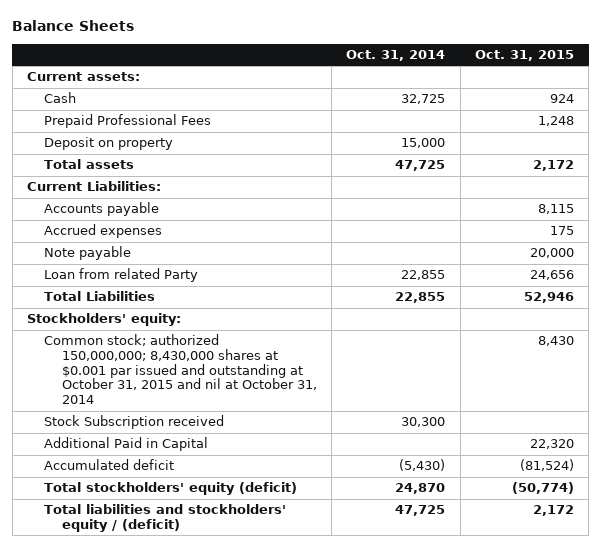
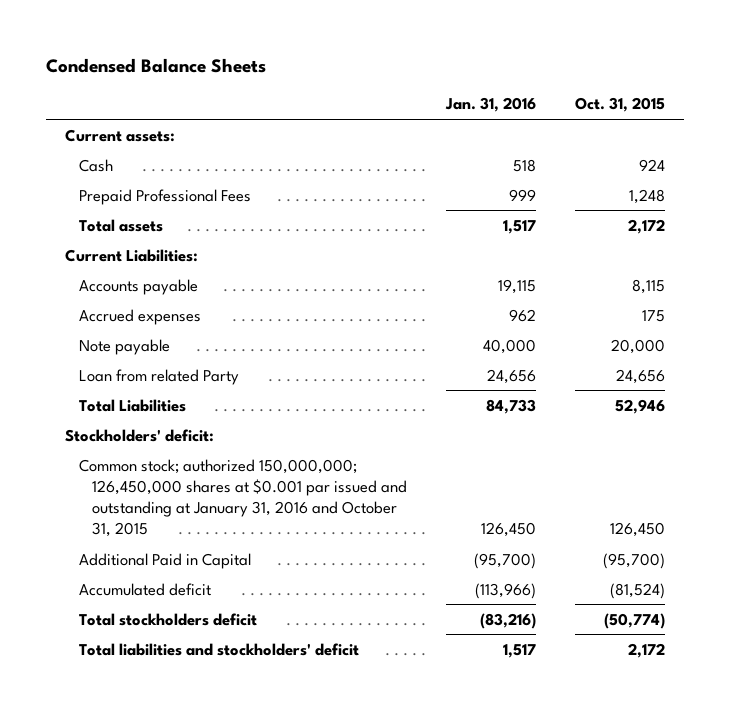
[12,20,135,32] Balance Sheets -> [46,57,267,73] Condensed Balance Sheets
[346,50,446,62] Oct. 31, 2014 -> none
none -> [444,97,536,113] Jan. 31, 2016
[44,137,174,151] Deposit on property -> none
[44,415,225,430] Stock Subscription received -> none
[27,313,182,327] Stockholders' equity: -> [65,428,215,442] Stockholders' deficit:
[44,334,317,405] Common stock; authorized 150,000,000; 8,430,000 shares at $0.001 par issued and outstanding at October 31, 2015 and nil at October 31, 2014 -> [78,458,408,537] Common stock; authorized 150,000,000; 126,450,000 shares at $0.001 par issued and outstanding at January 31, 2016 and October 31, 2015
[537,336,574,347] 8,430 -> [609,521,665,537] 126,450
[529,439,574,450] 22,320 -> [602,552,665,569] (95,700)
[44,482,298,496] Total stockholders' equity (deficit) -> [78,612,257,626] Total stockholders deficit
[44,504,287,533] Total liabilities and stockholders' equity / (deficit) -> [78,642,359,656] Total liabilities and stockholders' deficit

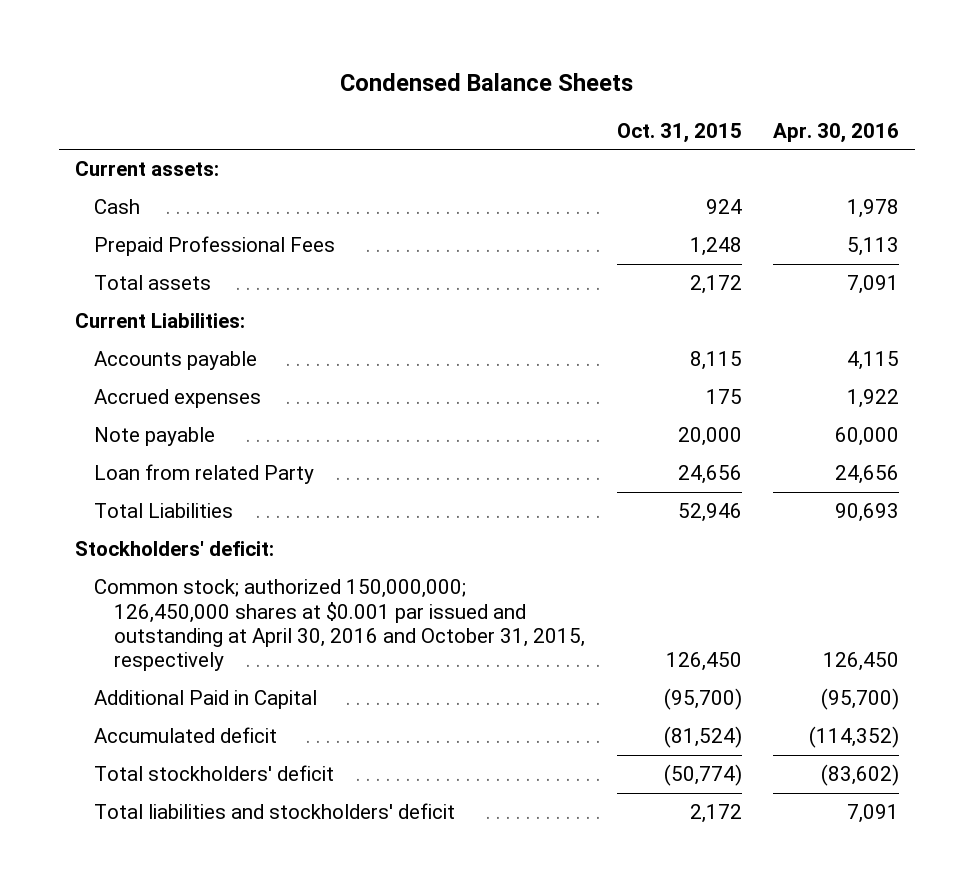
[444,97,536,113] Jan. 31, 2016 -> none
none -> [773,122,900,143] Apr. 30, 2016
[78,458,408,537] Common stock; authorized 150,000,000; 126,450,000 shares at $0.001 par issued and outstanding at January 31, 2016 and October 31, 2015 -> [94,579,586,672] Common stock; authorized 150,000,000; 126,450,000 shares at $0.001 par issued and outstanding at April 30, 2016 and October 31, 2015, respectively
[78,612,257,626] Total stockholders deficit -> [94,765,335,782] Total stockholders' deficit

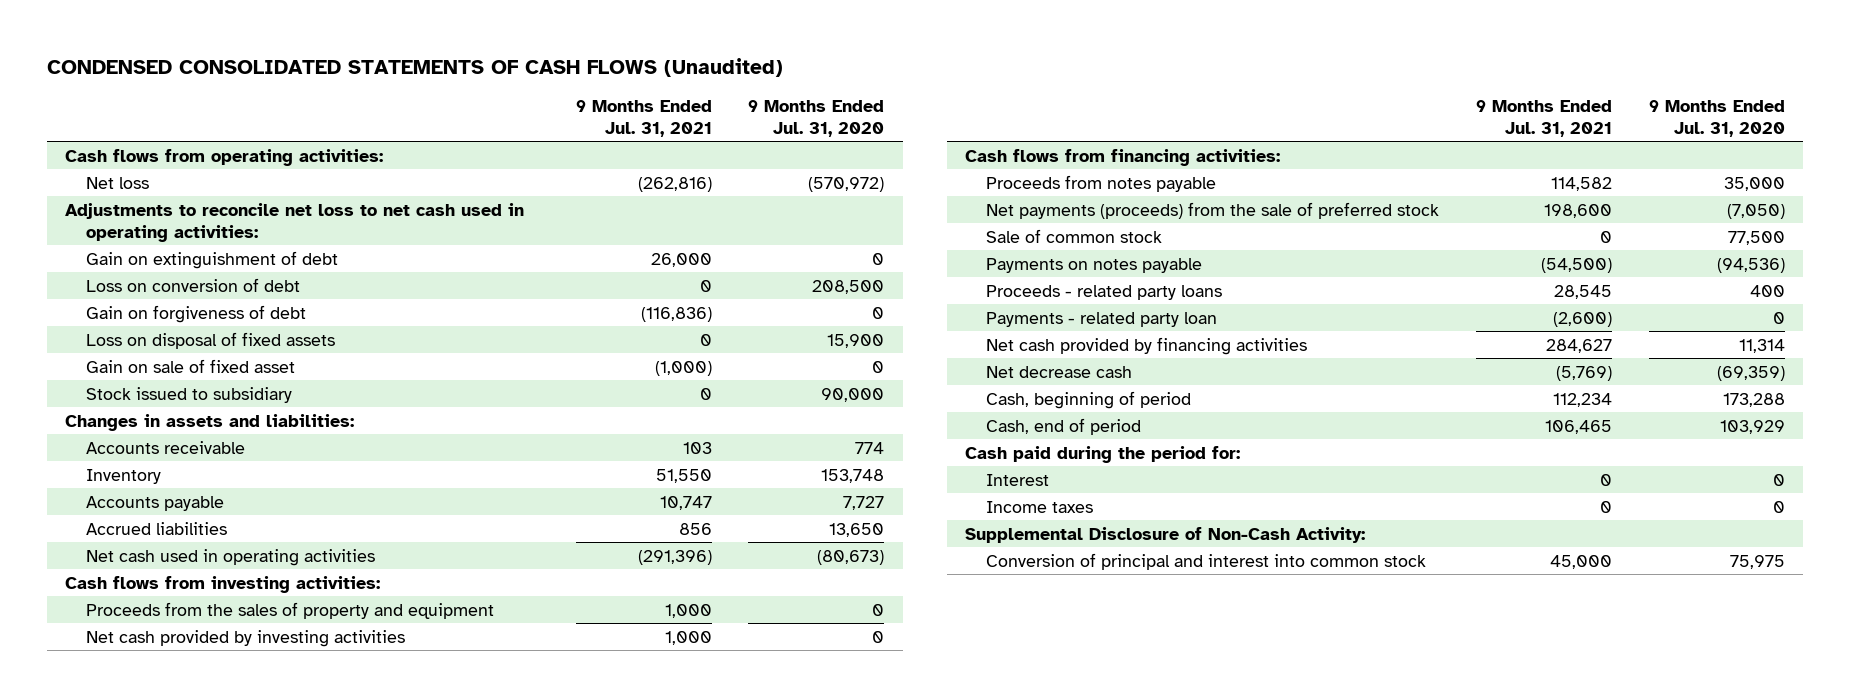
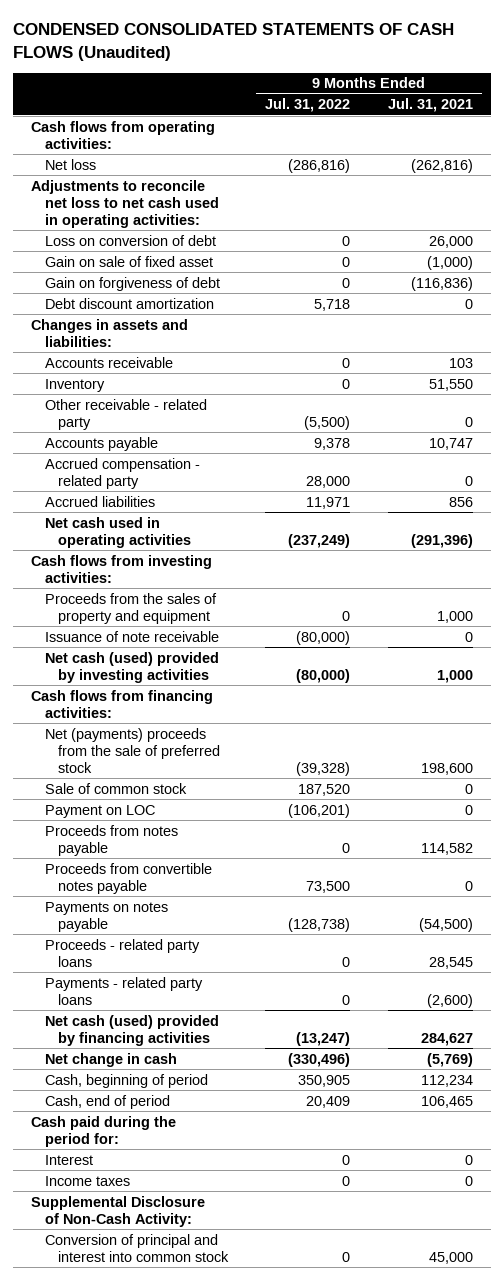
[748,99,885,137] 9 Months Ended Jul. 31, 2020 -> none
none -> [265,98,351,113] Jul. 31, 2022
[86,250,339,269] Gain on extinguishment of debt -> none
[86,331,336,349] Loss on disposal of fixed assets -> none
[699,279,712,292] 0 -> [428,235,473,248] 26,000
[86,386,293,403] Stock issued to subsidiary -> none
[86,304,307,323] Gain on forgiveness of debt -> [44,276,220,291] Gain on forgiveness of debt
none -> [44,297,214,309] Debt discount amortization
none -> [44,398,207,430] Other receivable - related party
none -> [44,457,200,489] Accrued compensation - related party
none -> [44,630,219,642] Issuance of note receivable
[86,629,406,647] Net cash provided by investing activities -> [44,651,219,683] Net cash (used) provided by investing activities
[986,201,1440,219] Net payments (proceeds) from the sale of preferred stock -> [44,727,221,773] Net (payments) proceeds from the sale of preferred stock
none -> [44,804,155,818] Payment on LOC
[986,174,1217,192] Proceeds from notes payable -> [44,824,178,856] Proceeds from notes payable
none -> [44,862,212,894] Proceeds from convertible notes payable
[986,311,1218,327] Payments - related party loan -> [44,976,203,1005] Payments - related party loans
[986,336,1308,355] Net cash provided by financing activities -> [44,1014,219,1046] Net cash (used) provided by financing activities
[986,365,1133,378] Net decrease cash -> [44,1052,177,1067] Net change in cash

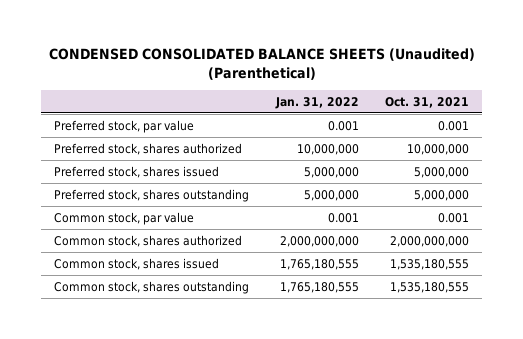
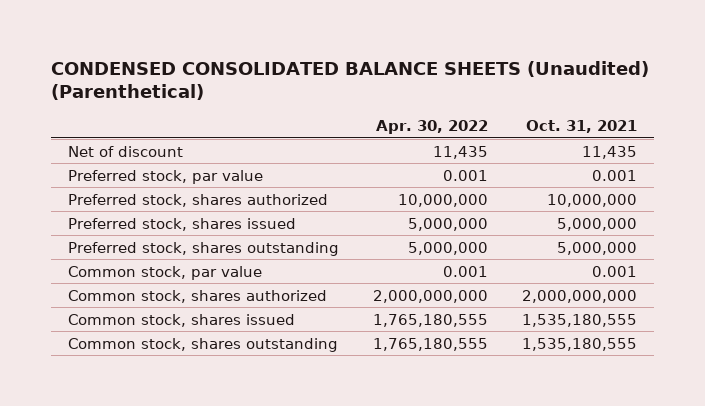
[274,96,359,109] Jan. 31, 2022 -> none
none -> [375,120,488,135] Apr. 30, 2022
none -> [67,145,183,157] Net of discount

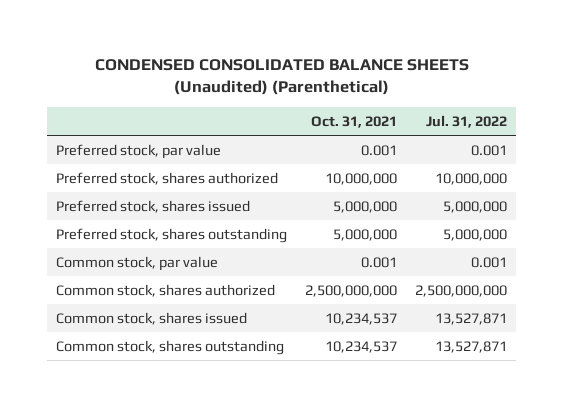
[375,120,488,135] Apr. 30, 2022 -> none
none -> [426,114,508,128] Jul. 31, 2022
[67,145,183,157] Net of discount -> none
[521,289,637,303] 2,000,000,000 -> [305,284,398,297] 2,500,000,000
[521,313,637,327] 1,535,180,555 -> [325,312,398,325] 10,234,537
[521,337,637,351] 1,535,180,555 -> [325,340,398,353] 10,234,537

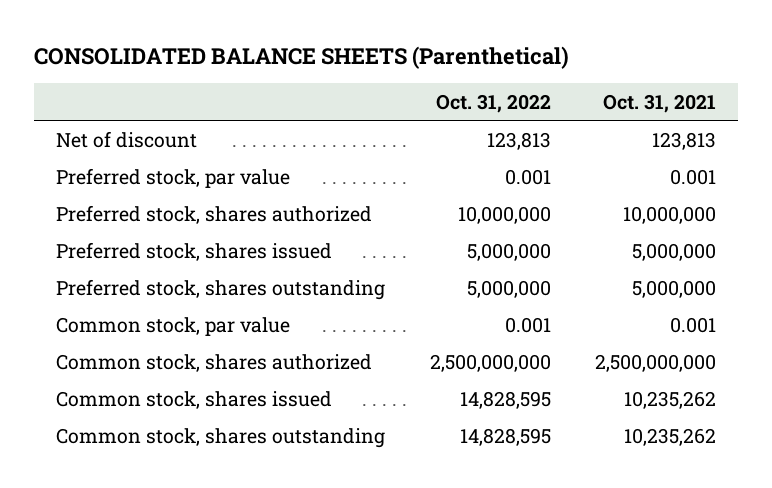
[94,58,469,96] CONDENSED CONSOLIDATED BALANCE SHEETS (Unaudited) (Parenthetical) -> [33,45,569,69] CONSOLIDATED BALANCE SHEETS (Parenthetical)
[426,114,508,128] Jul. 31, 2022 -> none
none -> [435,93,551,113] Oct. 31, 2022
none -> [56,130,198,148] Net of discount
[325,312,398,325] 10,234,537 -> [624,390,717,409] 10,235,262
[325,340,398,353] 10,234,537 -> [624,427,717,446] 10,235,262

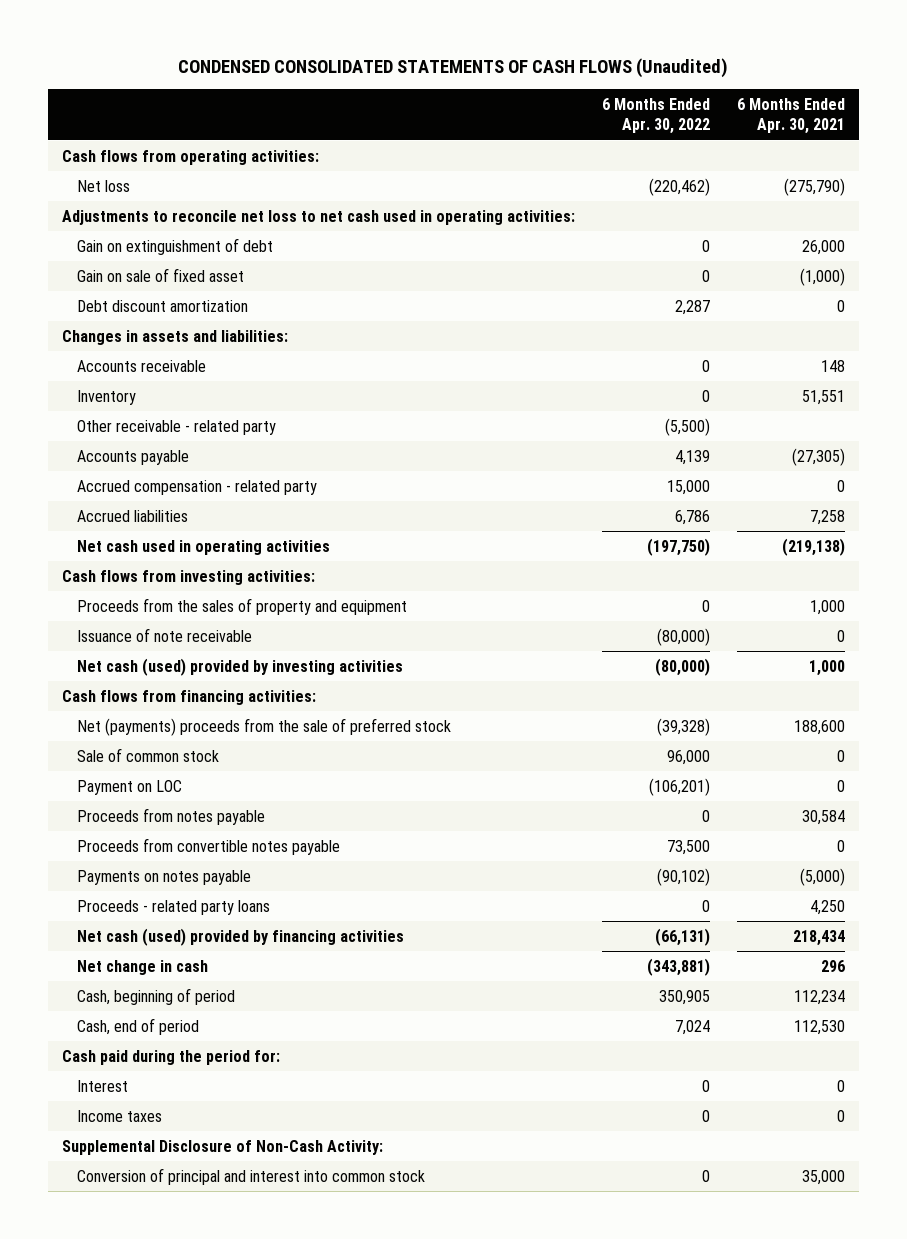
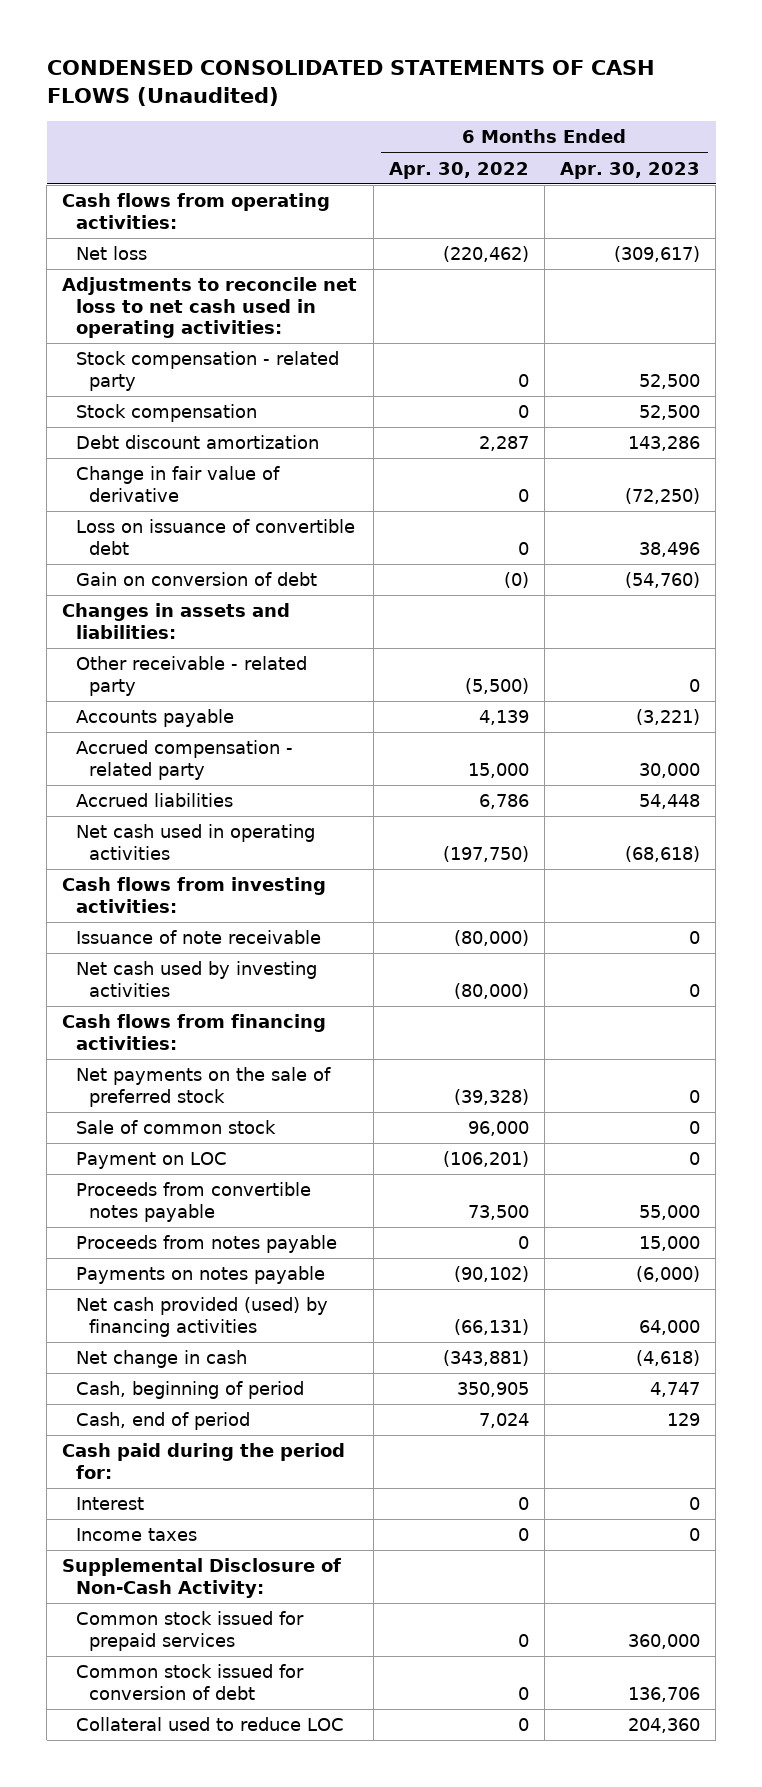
[736,98,845,135] 6 Months Ended Apr. 30, 2021 -> none
none -> [559,161,700,179] Apr. 30, 2023
[76,237,273,255] Gain on extinguishment of debt -> none
[76,267,244,282] Gain on sale of fixed asset -> none
none -> [75,351,339,391] Stock compensation - related party
none -> [75,404,257,423] Stock compensation
none -> [75,466,280,502] Change in fair value of derivative
none -> [75,519,355,555] Loss on issuance of convertible debt
none -> [75,572,317,587] Gain on conversion of debt
[76,359,206,372] Accounts receivable -> none
[76,389,136,405] Inventory -> none
[76,597,407,615] Proceeds from the sales of property and equipment -> none
[76,657,403,676] Net cash (used) provided by investing activities -> [75,961,317,997] Net cash used by investing activities
[76,717,451,736] Net (payments) proceeds from the sale of preferred stock -> [75,1067,331,1107] Net payments on the sale of preferred stock
[76,807,265,825] Proceeds from notes payable -> [75,1235,337,1254] Proceeds from notes payable
[76,899,270,915] Proceeds - related party loans -> none
[76,927,404,946] Net cash (used) provided by financing activities -> [75,1297,328,1337] Net cash provided (used) by financing activities
[76,1167,425,1185] Conversion of principal and interest into common stock -> none
none -> [75,1611,304,1651] Common stock issued for prepaid services
none -> [75,1664,304,1700] Common stock issued for conversion of debt
none -> [75,1717,344,1732] Collateral used to reduce LOC

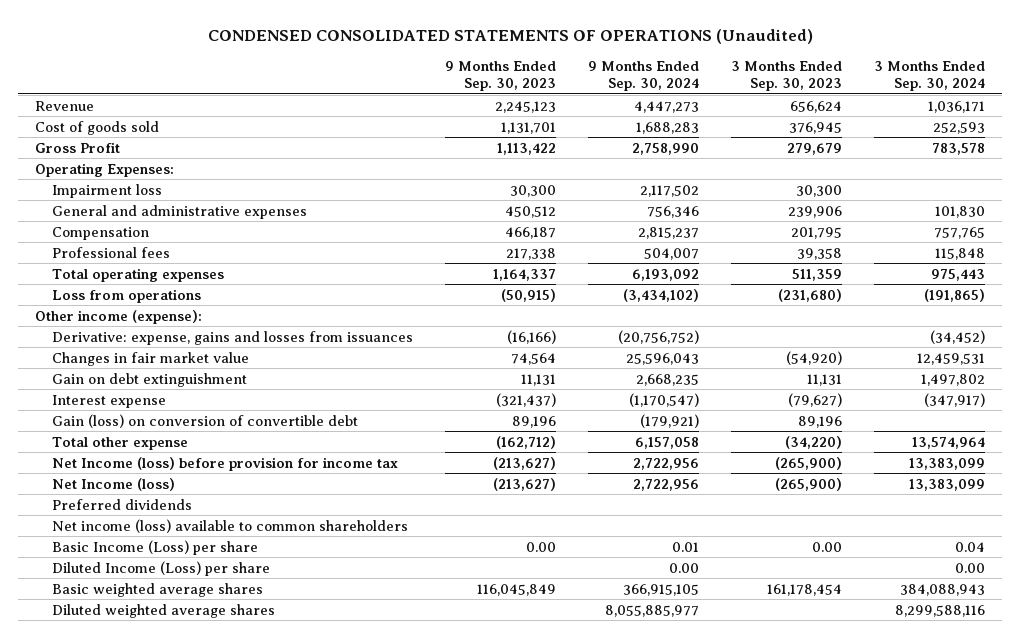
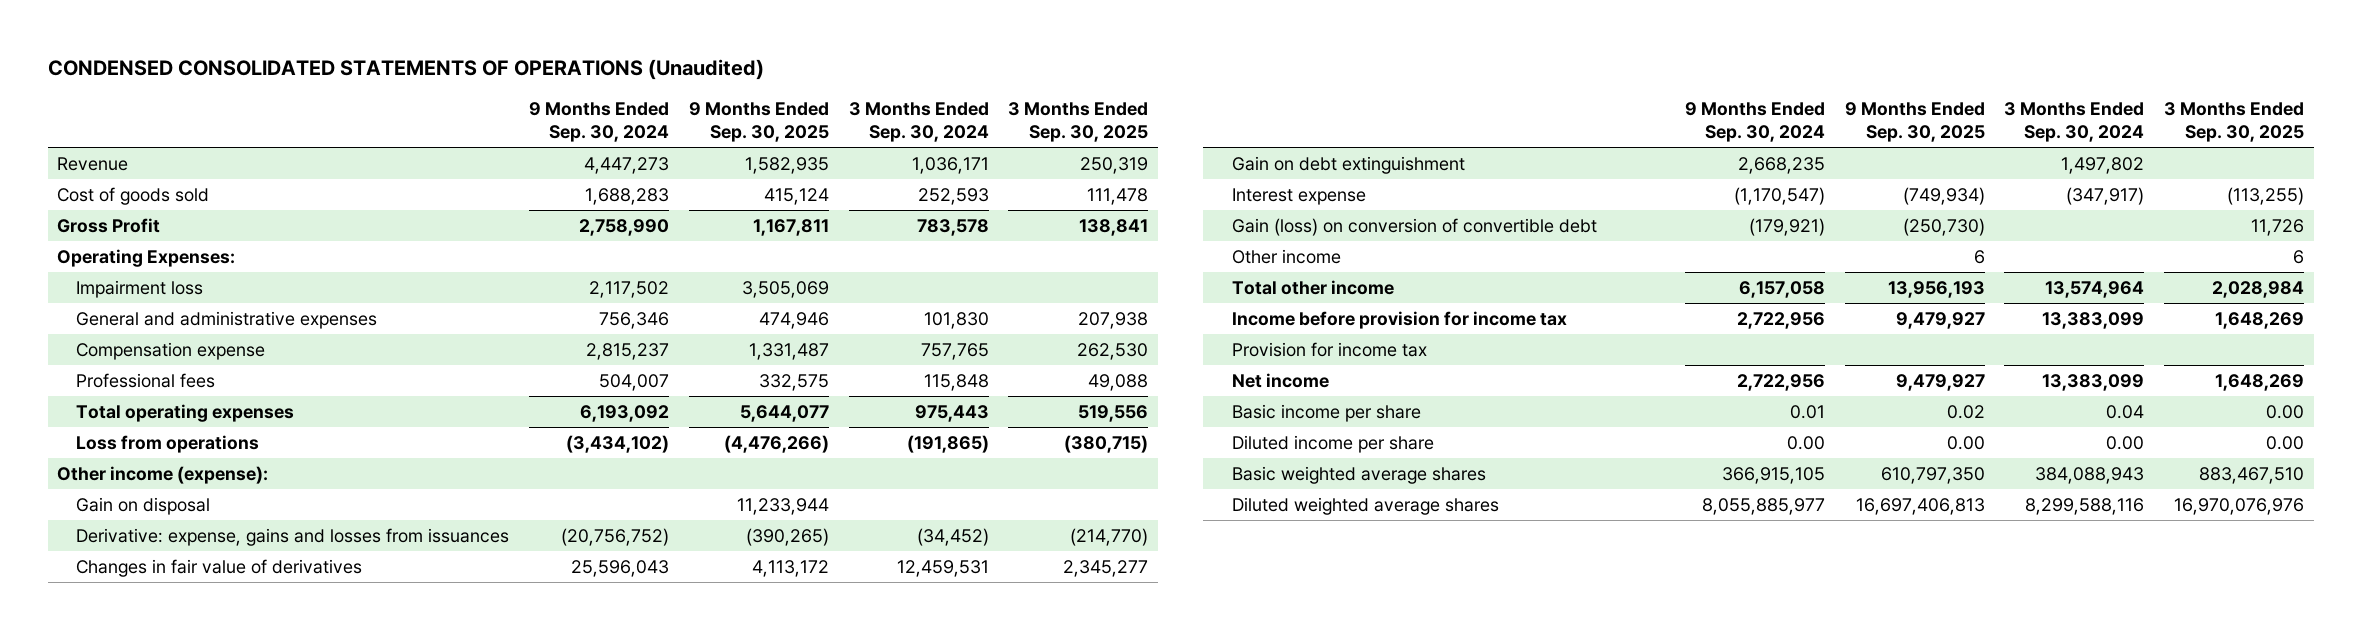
[444,60,556,92] 9 Months Ended Sep. 30, 2023 -> none
[731,60,843,92] 3 Months Ended Sep. 30, 2023 -> none
none -> [688,102,829,143] 9 Months Ended Sep. 30, 2025
none -> [1008,102,1149,143] 3 Months Ended Sep. 30, 2025
[51,226,149,240] Compensation -> [75,341,265,360] Compensation expense
none -> [75,496,210,515] Gain on disposal
[51,351,249,366] Changes in fair market value -> [75,558,362,577] Changes in fair value of derivatives
[51,498,192,510] Preferred dividends -> none
[51,518,408,533] Net income (loss) available to common shareholders -> none
none -> [1231,248,1341,264] Other income
[51,436,188,450] Total other expense -> [1231,279,1394,295] Total other income
[51,456,398,471] Net Income (loss) before provision for income tax -> [1231,310,1567,329] Income before provision for income tax
none -> [1231,341,1427,357] Provision for income tax
[51,477,175,491] Net Income (loss) -> [1231,372,1329,388] Net income
[51,539,258,555] Basic Income (Loss) per share -> [1231,403,1421,422] Basic income per share
[51,560,270,576] Diluted Income (Loss) per share -> [1231,434,1434,453] Diluted income per share

